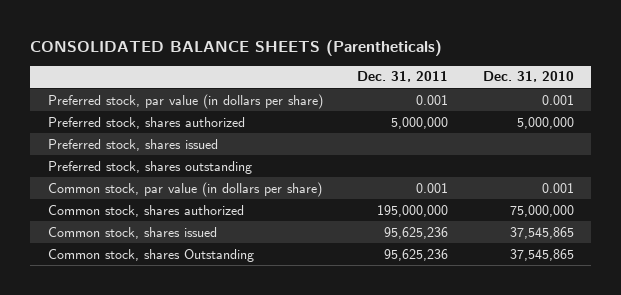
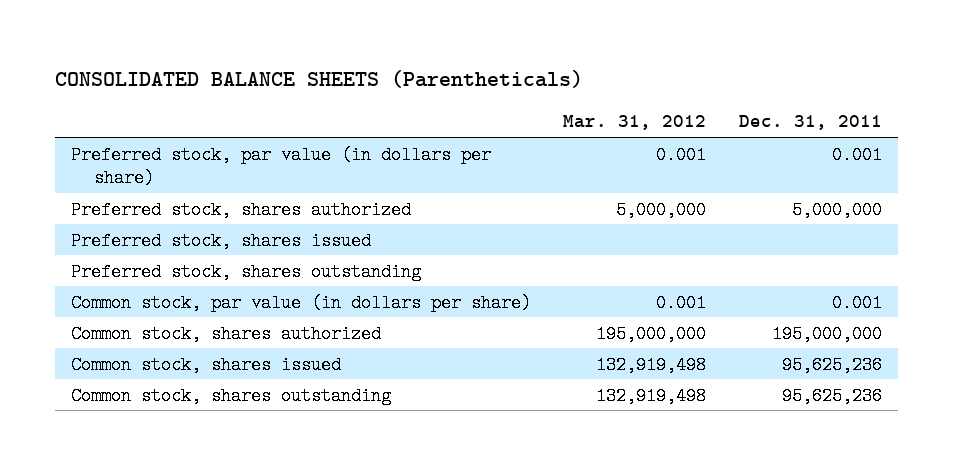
[482,71,574,83] Dec. 31, 2010 -> none
none -> [563,115,707,131] Mar. 31, 2012
[47,248,254,262] Common stock, shares Outstanding -> [70,386,391,405] Common stock, shares outstanding

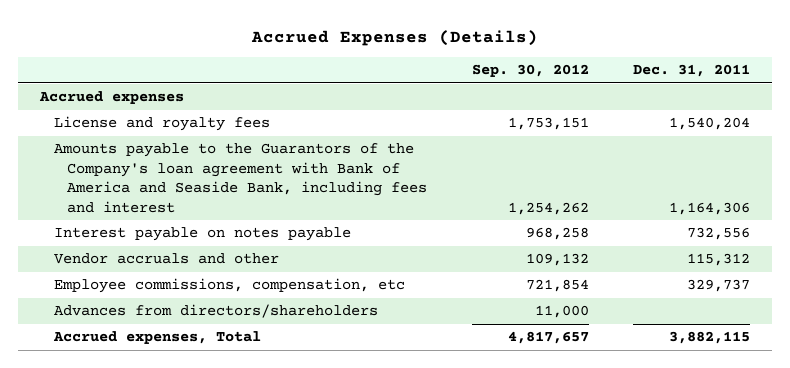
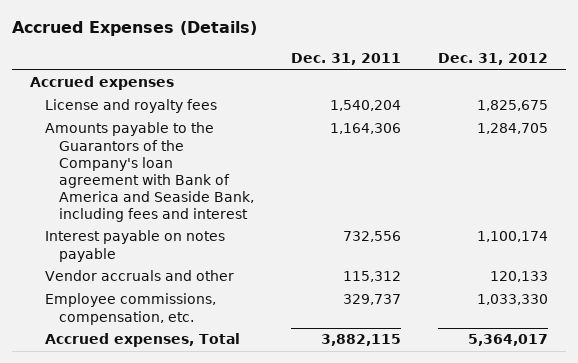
[471,64,589,78] Sep. 30, 2012 -> none
none -> [437,53,548,66] Dec. 31, 2012
[53,304,378,319] Advances from directors/shareholders -> none
[53,278,405,294] Employee commissions, compensation, etc -> [44,293,216,325] Employee commissions, compensation, etc.

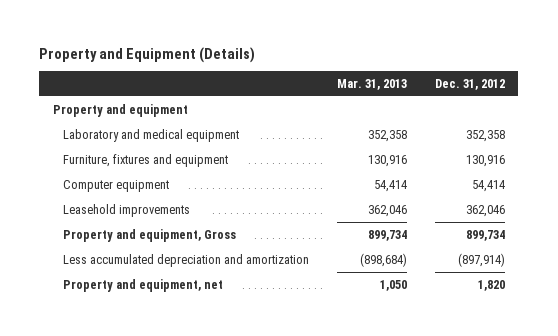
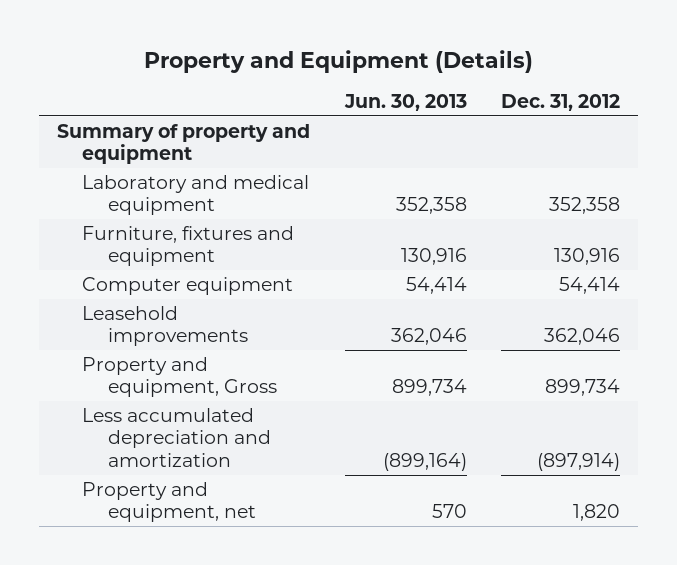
[336,79,407,91] Mar. 31, 2013 -> none
none -> [343,94,467,112] Jun. 30, 2013
[53,103,189,117] Property and equipment -> [56,123,310,165] Summary of property and equipment

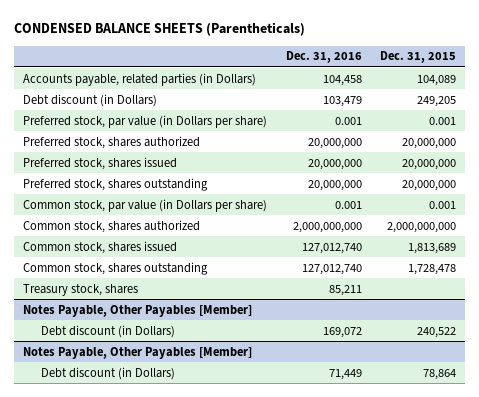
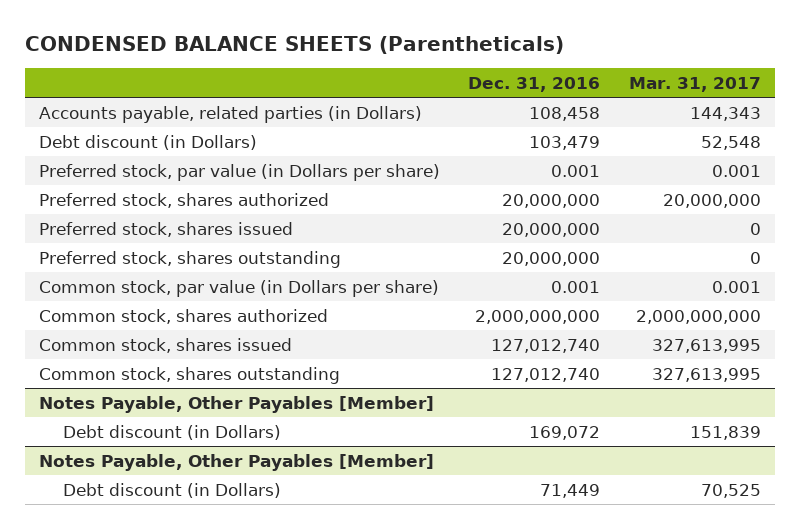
[379,51,456,64] Dec. 31, 2015 -> none
none -> [629,77,762,93] Mar. 31, 2017
[322,74,362,86] 104,458 -> [529,106,601,121] 108,458
[23,283,139,296] Treasury stock, shares -> none

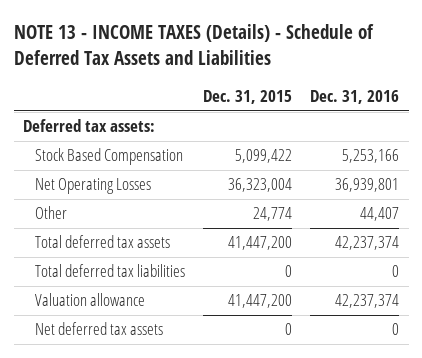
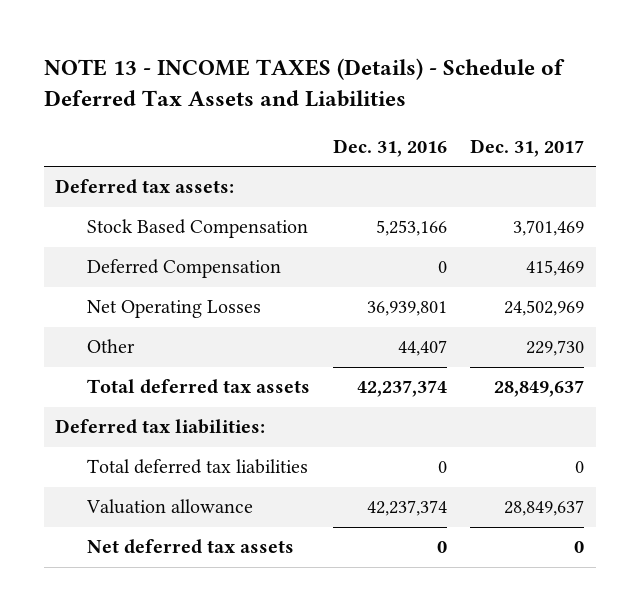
[203,90,293,105] Dec. 31, 2015 -> none
none -> [470,138,585,157] Dec. 31, 2017
none -> [86,259,281,279] Deferred Compensation
none -> [55,419,266,435] Deferred tax liabilities:

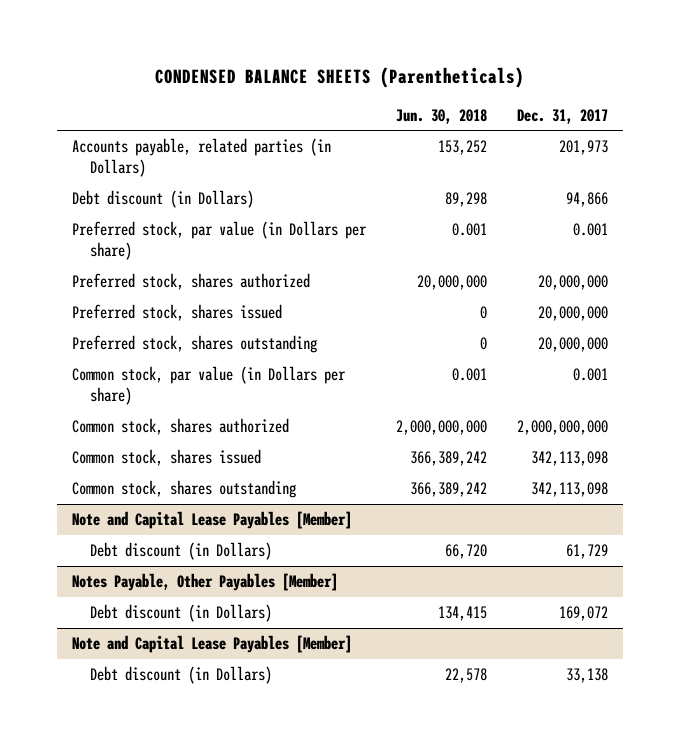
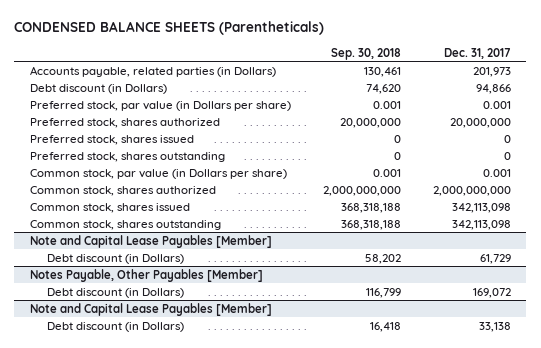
[395,108,487,124] Jun. 30, 2018 -> none
none -> [330,47,401,60] Sep. 30, 2018
[537,306,608,322] 20,000,000 -> [503,134,511,143] 0
[537,337,608,353] 20,000,000 -> [503,151,511,160] 0

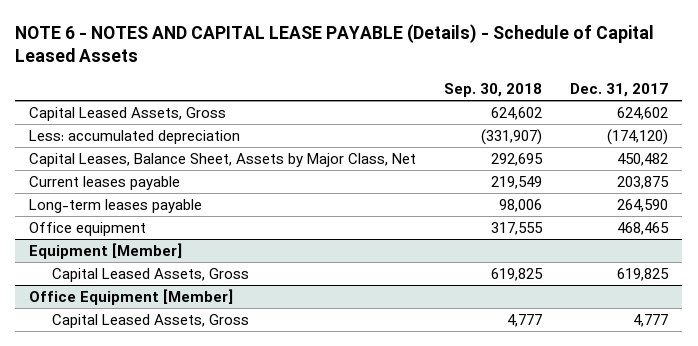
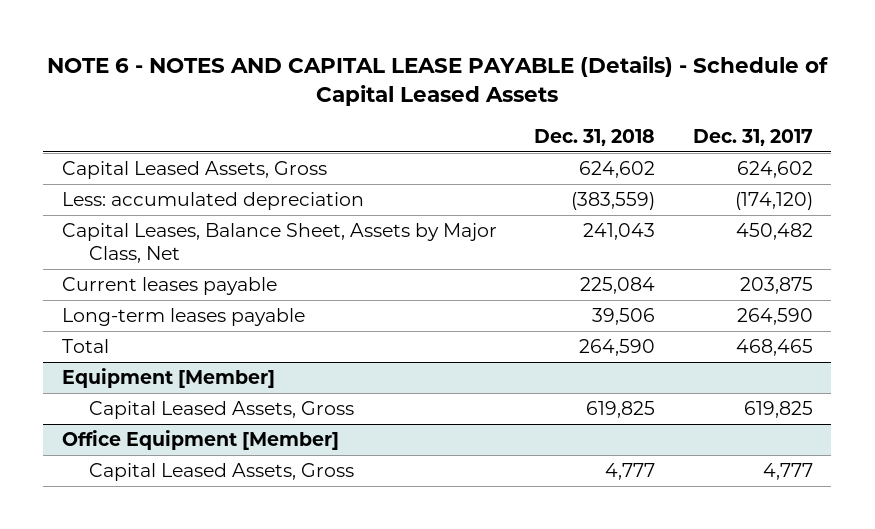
[444,83,543,98] Sep. 30, 2018 -> none
none -> [534,128,656,146] Dec. 31, 2018
[29,221,147,236] Office equipment -> [62,339,110,354] Total

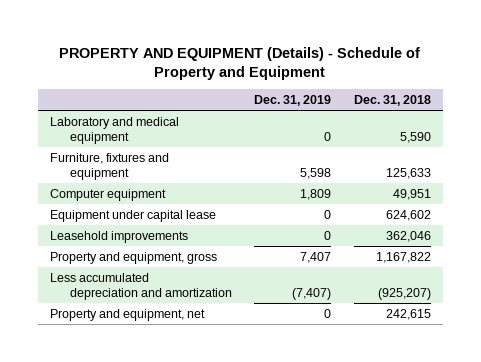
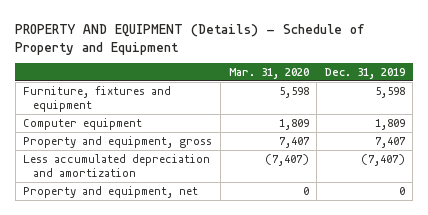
[354,95,432,107] Dec. 31, 2018 -> none
none -> [228,68,309,80] Mar. 31, 2020
[49,116,179,145] Laboratory and medical equipment -> none
[49,209,216,222] Equipment under capital lease -> none
[49,230,188,243] Leasehold improvements -> none

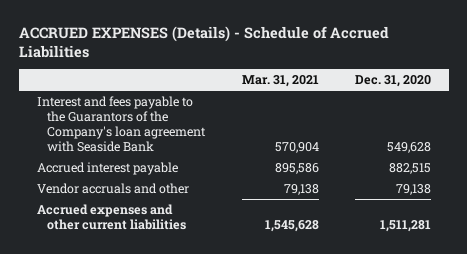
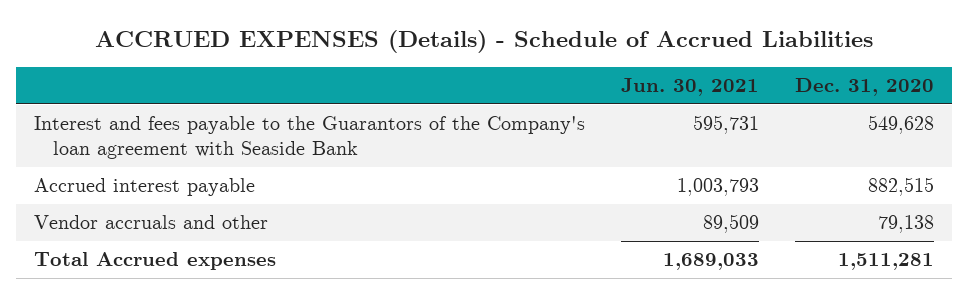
[241,75,319,88] Mar. 31, 2021 -> none
none -> [620,78,759,97] Jun. 30, 2021
[36,203,187,230] Accrued expenses and other current liabilities -> [33,252,276,271] Total Accrued expenses

